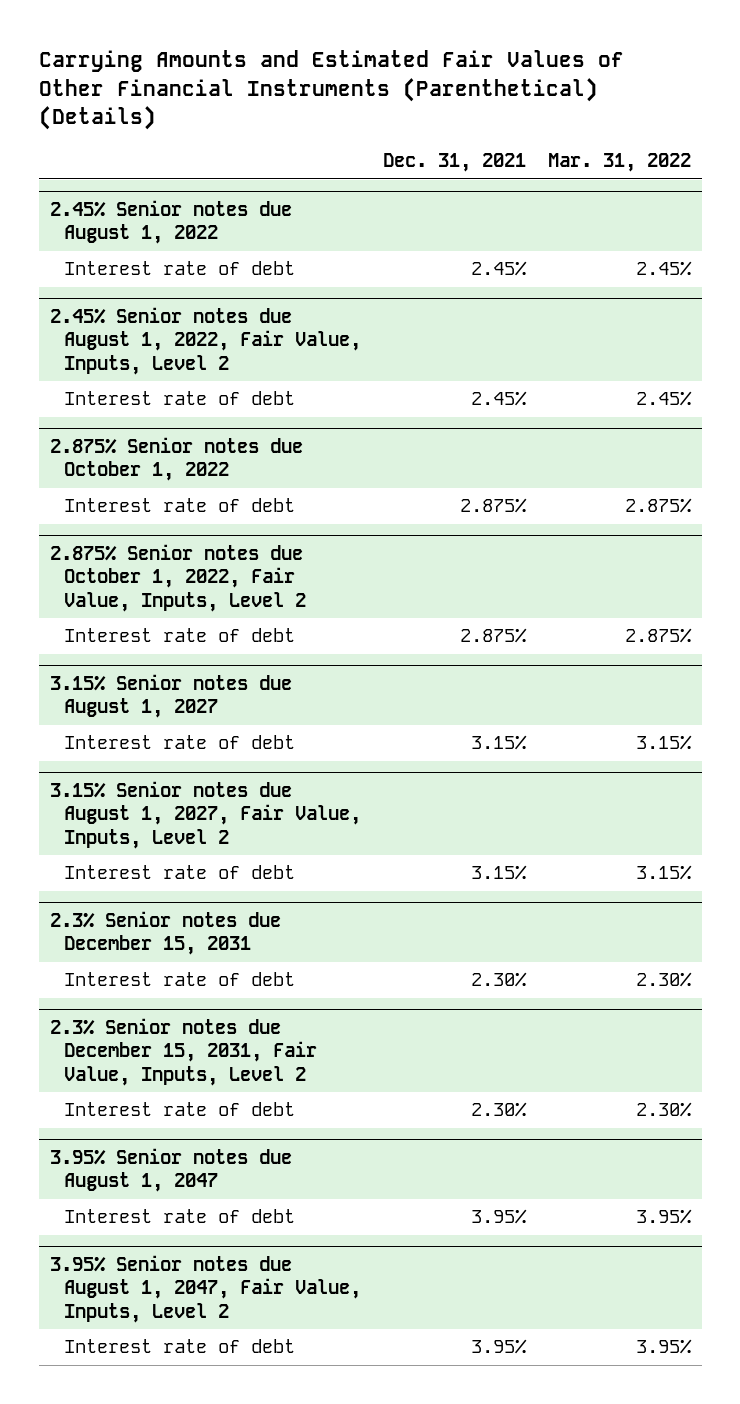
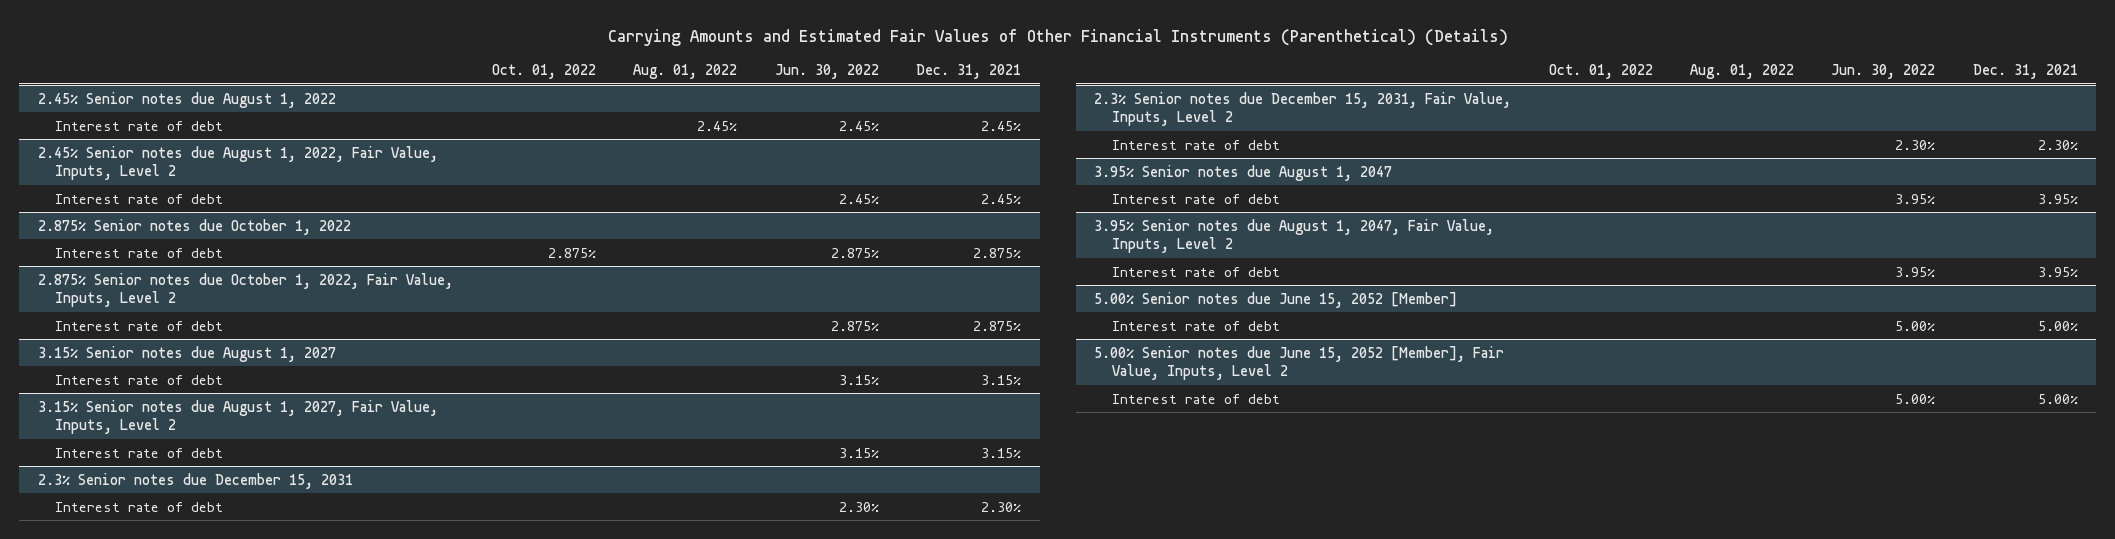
[547,153,691,173] Mar. 31, 2022 -> none
none -> [492,63,597,79] Oct. 01, 2022
none -> [633,63,738,79] Aug. 01, 2022
none -> [774,63,879,79] Jun. 30, 2022
none -> [1094,291,1458,308] 5.00% Senior notes due June 15, 2052 [Member]
none -> [1111,320,1280,331] Interest rate of debt
none -> [1094,345,1505,381] 5.00% Senior notes due June 15, 2052 [Member], Fair Value, Inputs, Level 2
none -> [1111,393,1280,404] Interest rate of debt

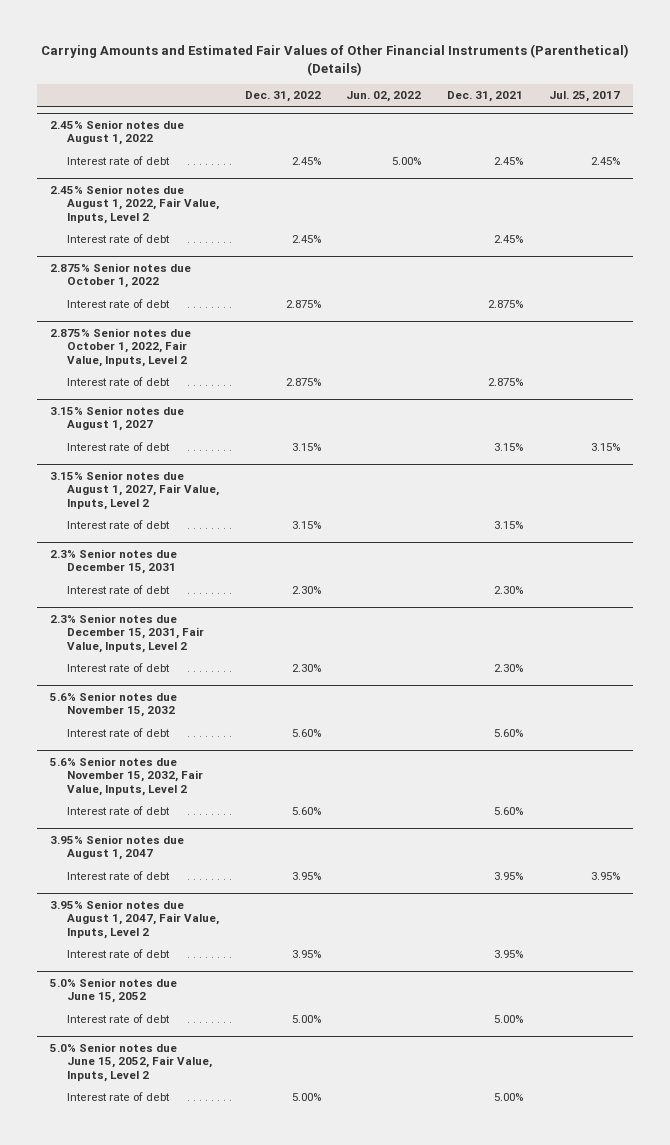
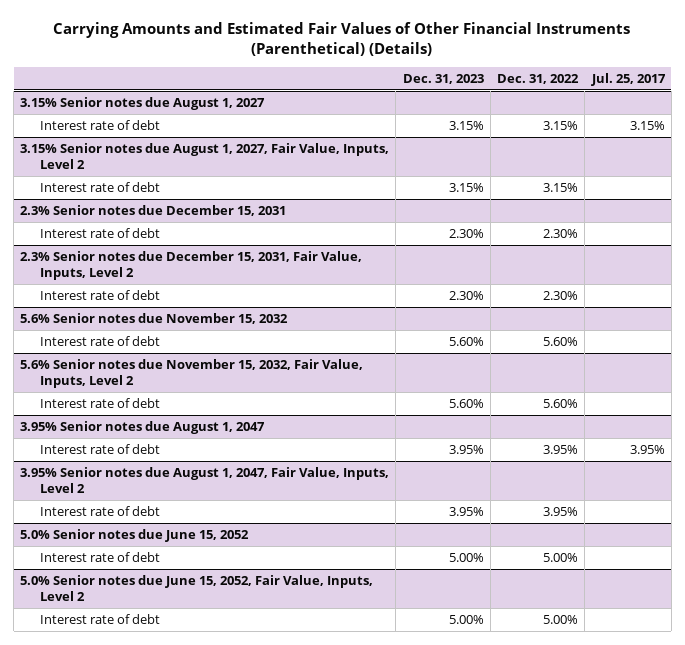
[346,91,422,103] Jun. 02, 2022 -> none
[447,91,524,103] Dec. 31, 2021 -> none
none -> [402,73,484,84] Dec. 31, 2023
[50,119,185,146] 2.45% Senior notes due August 1, 2022 -> none
[66,156,170,166] Interest rate of debt -> none
[50,184,219,224] 2.45% Senior notes due August 1, 2022, Fair Value, Inputs, Level 2 -> none
[66,234,170,244] Interest rate of debt -> none
[50,262,192,289] 2.875% Senior notes due October 1, 2022 -> none
[66,299,170,309] Interest rate of debt -> none
[50,327,192,367] 2.875% Senior notes due October 1, 2022, Fair Value, Inputs, Level 2 -> none
[66,377,170,387] Interest rate of debt -> none

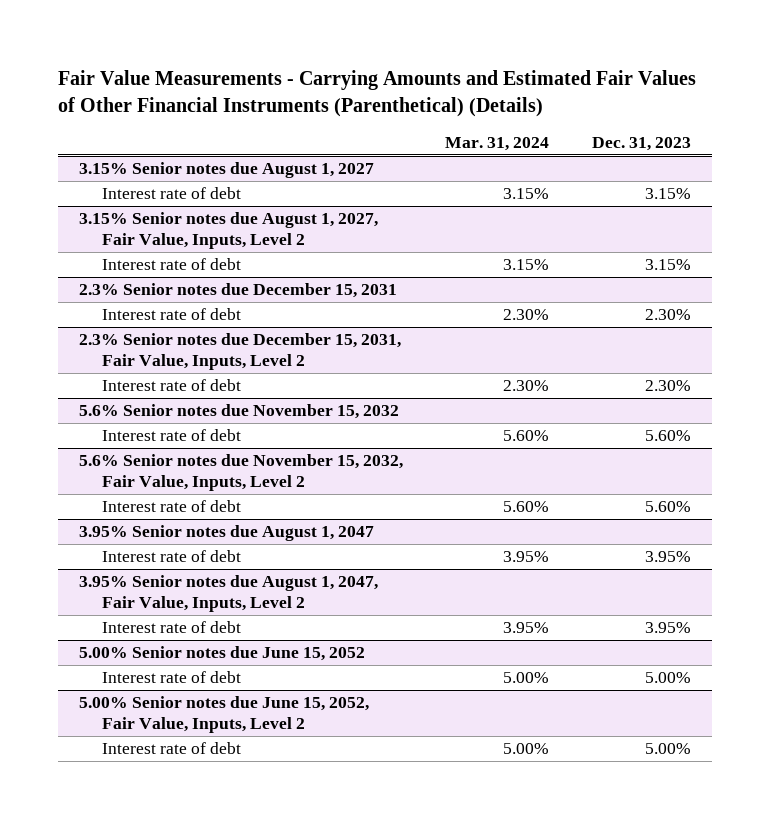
[53,21,631,56] Carrying Amounts and Estimated Fair Values of Other Financial Instruments (Parenthetical) (Details) -> [58,70,697,118] Fair Value Measurements - Carrying Amounts and Estimated Fair Values of Other Financial Instruments (Parenthetical) (Details)
[497,73,580,84] Dec. 31, 2022 -> none
[590,72,666,86] Jul. 25, 2017 -> none
none -> [445,136,550,151] Mar. 31, 2024
[20,529,250,543] 5.0% Senior notes due June 15, 2052 -> [79,646,366,662] 5.00% Senior notes due June 15, 2052
[20,575,374,601] 5.0% Senior notes due June 15, 2052, Fair Value, Inputs, Level 2 -> [79,696,370,734] 5.00% Senior notes due June 15, 2052, Fair Value, Inputs, Level 2

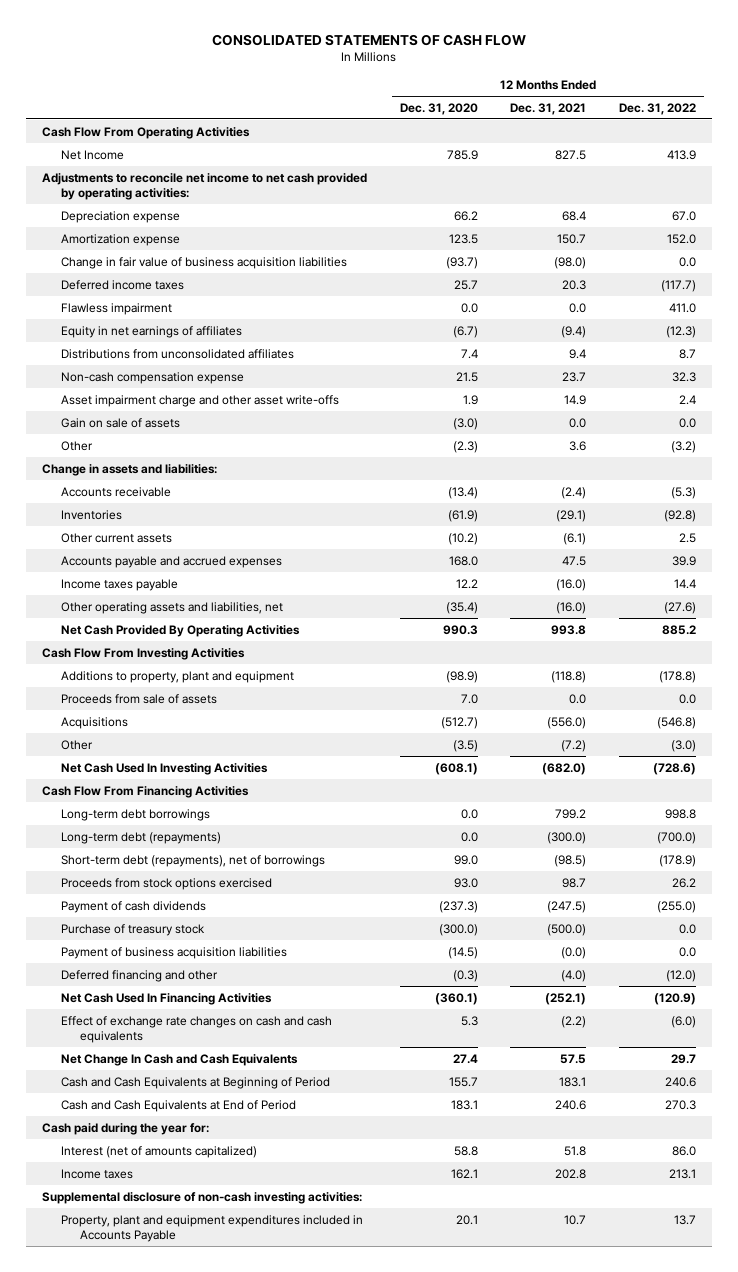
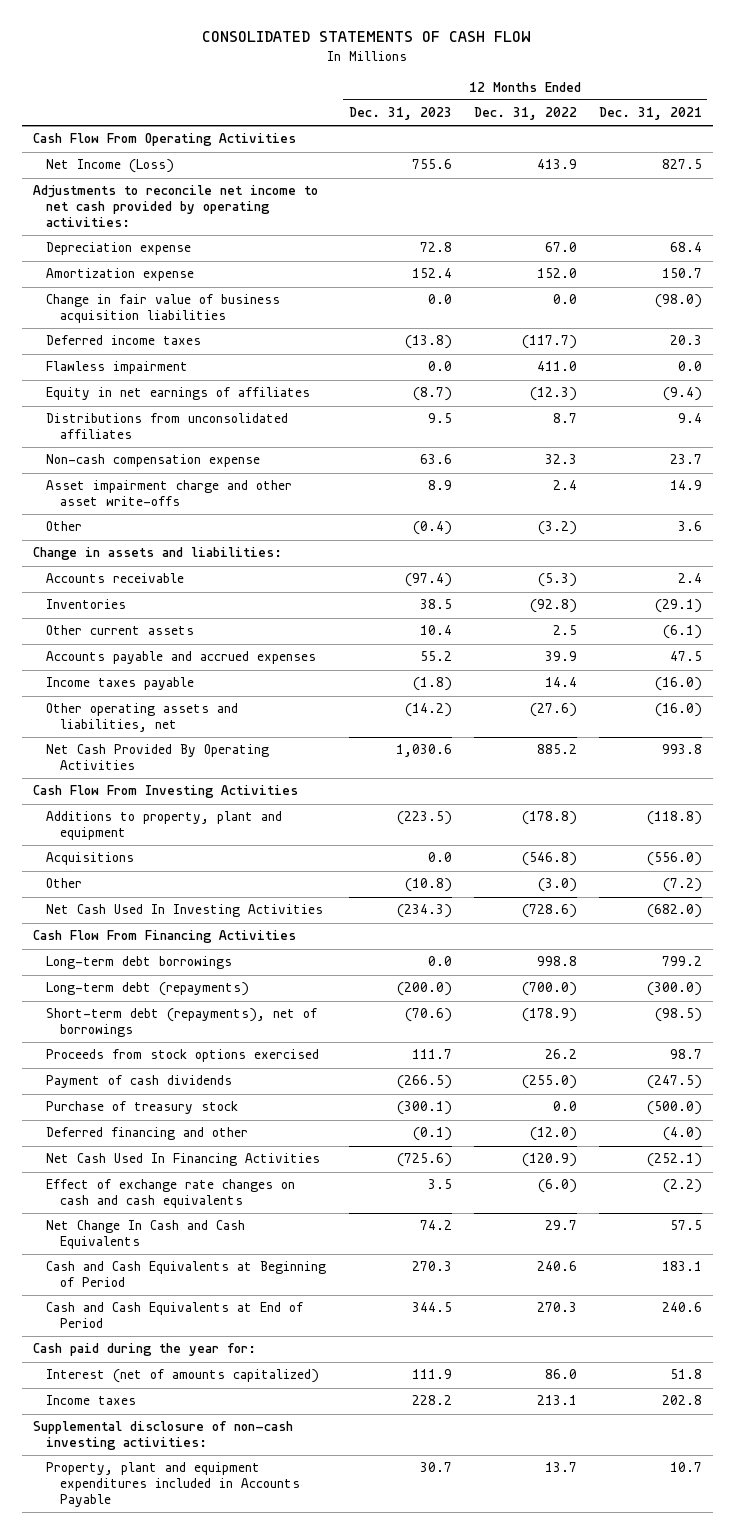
[399,102,478,115] Dec. 31, 2020 -> none
none -> [348,107,452,121] Dec. 31, 2023
[61,149,125,160] Net Income -> [46,159,175,174] Net Income (Loss)
[61,417,181,428] Gain on sale of assets -> none
[561,486,587,499] (2.4) -> [677,573,702,584] 2.4
[61,693,218,704] Proceeds from sale of assets -> none
[61,946,288,959] Payment of business acquisition liabilities -> none

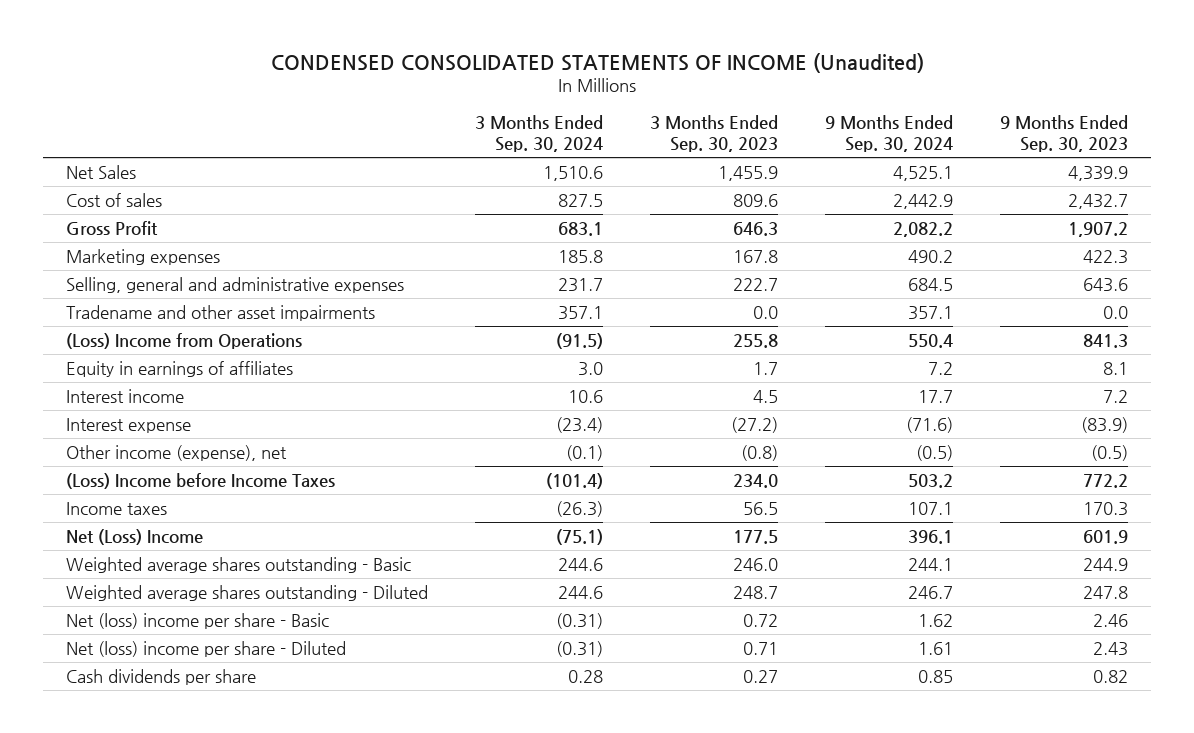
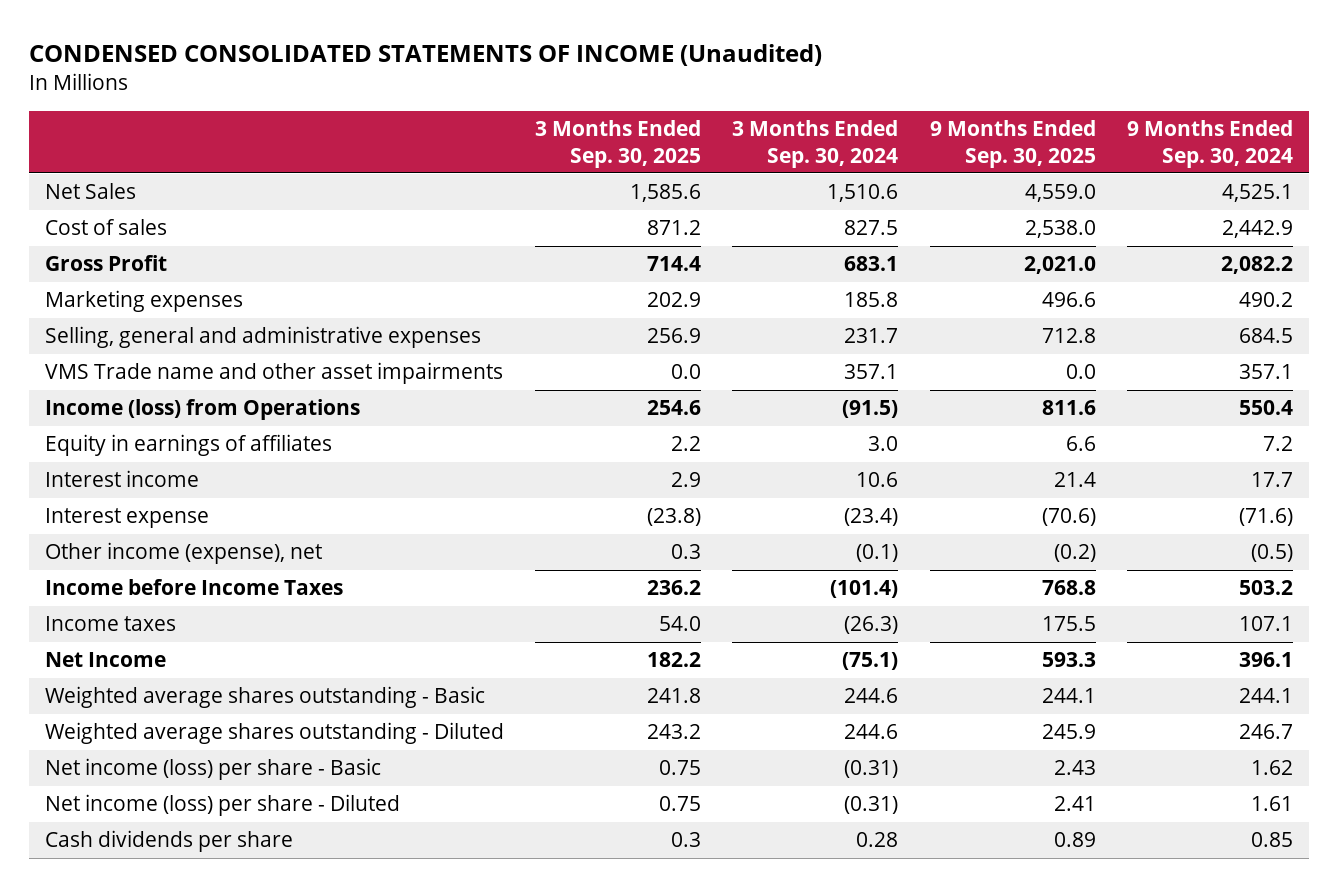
[650,115,779,153] 3 Months Ended Sep. 30, 2023 -> none
[999,115,1128,153] 9 Months Ended Sep. 30, 2023 -> none
none -> [535,120,702,168] 3 Months Ended Sep. 30, 2025
none -> [929,120,1096,168] 9 Months Ended Sep. 30, 2025
[66,305,376,322] Tradename and other asset impairments -> [44,362,503,385] VMS Trade name and other asset impairments
[66,333,303,350] (Loss) Income from Operations -> [44,399,360,421] Income (loss) from Operations
[66,473,336,490] (Loss) Income before Income Taxes -> [44,579,343,596] Income before Income Taxes
[66,529,204,546] Net (Loss) Income -> [44,652,166,668] Net Income
[66,613,330,630] Net (loss) income per share - Basic -> [44,758,381,781] Net income (loss) per share - Basic
[66,641,347,658] Net (loss) income per share - Diluted -> [44,794,400,817] Net income (loss) per share - Diluted

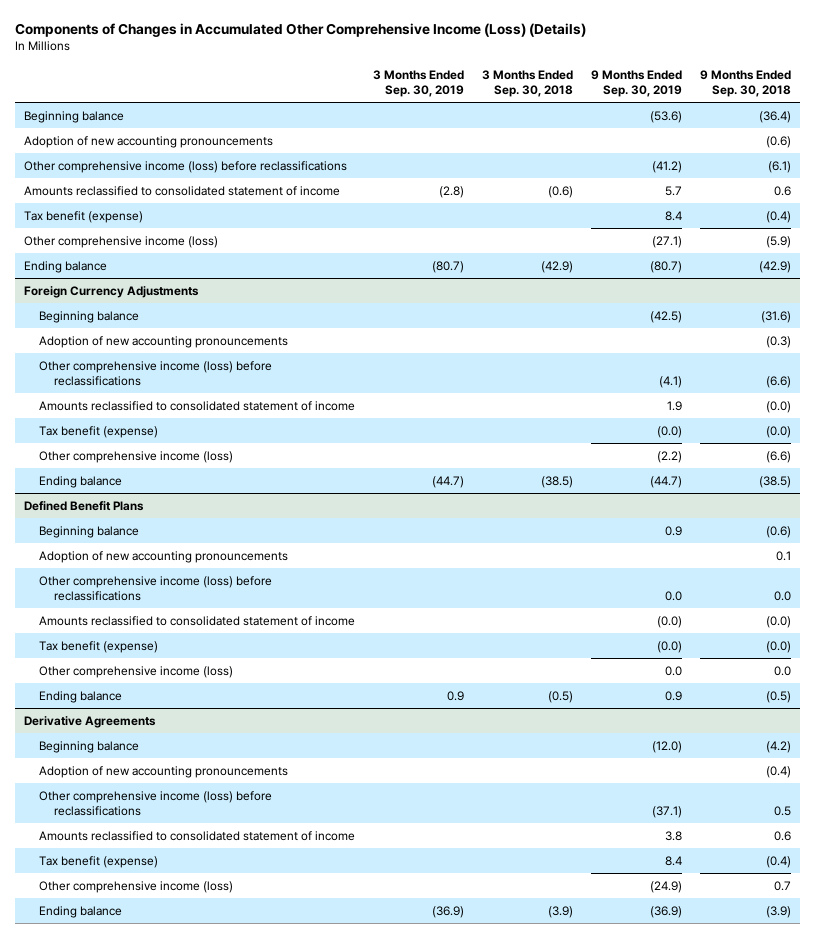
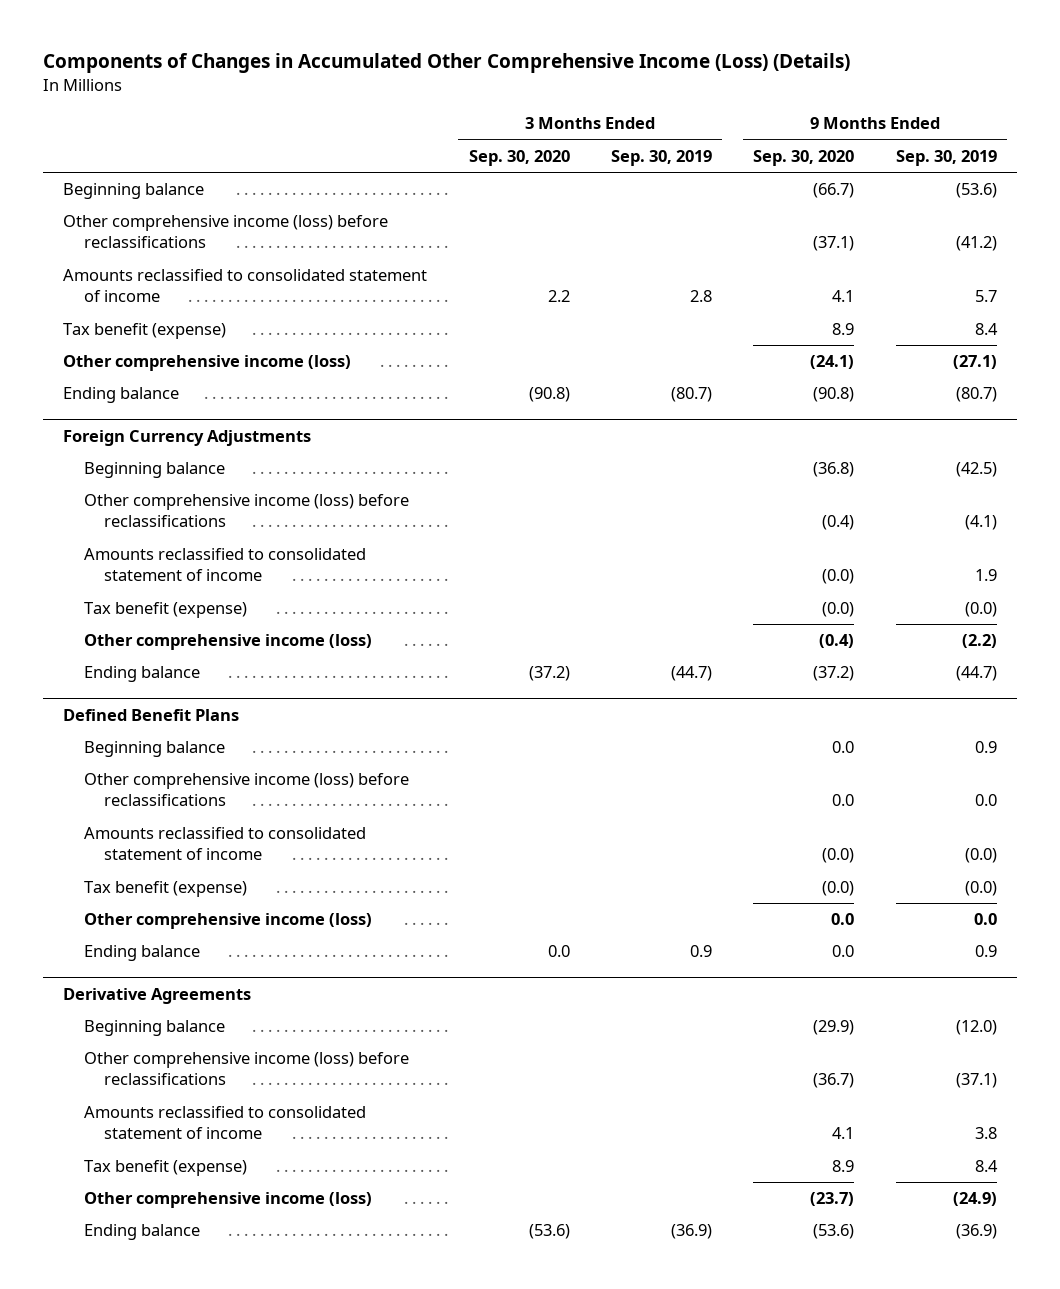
[482,69,574,98] 3 Months Ended Sep. 30, 2018 -> none
[700,69,792,98] 9 Months Ended Sep. 30, 2018 -> none
none -> [468,149,570,166] Sep. 30, 2020
none -> [753,149,855,166] Sep. 30, 2020
[24,135,274,148] Adoption of new accounting pronouncements -> none
[439,185,465,198] (2.8) -> [690,290,713,303] 2.8
[38,335,288,348] Adoption of new accounting pronouncements -> none
[38,550,288,563] Adoption of new accounting pronouncements -> none
[38,765,288,778] Adoption of new accounting pronouncements -> none

